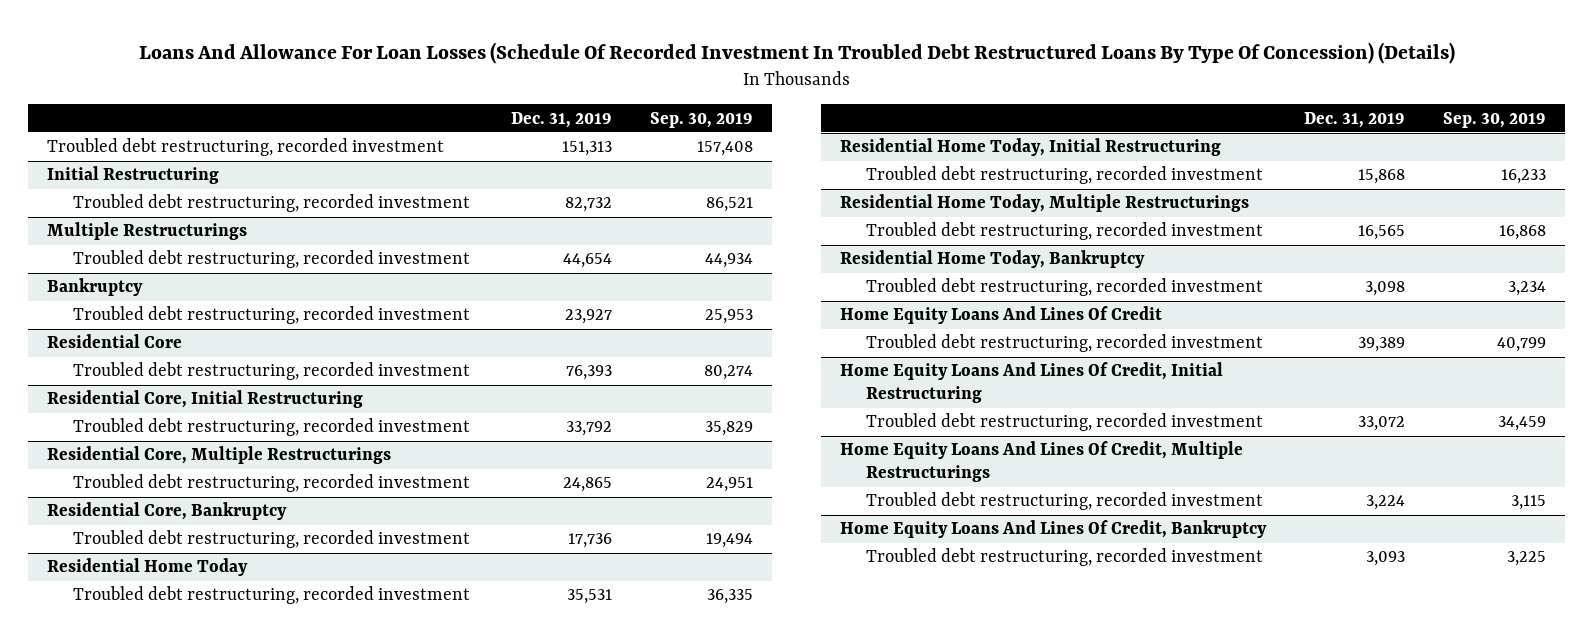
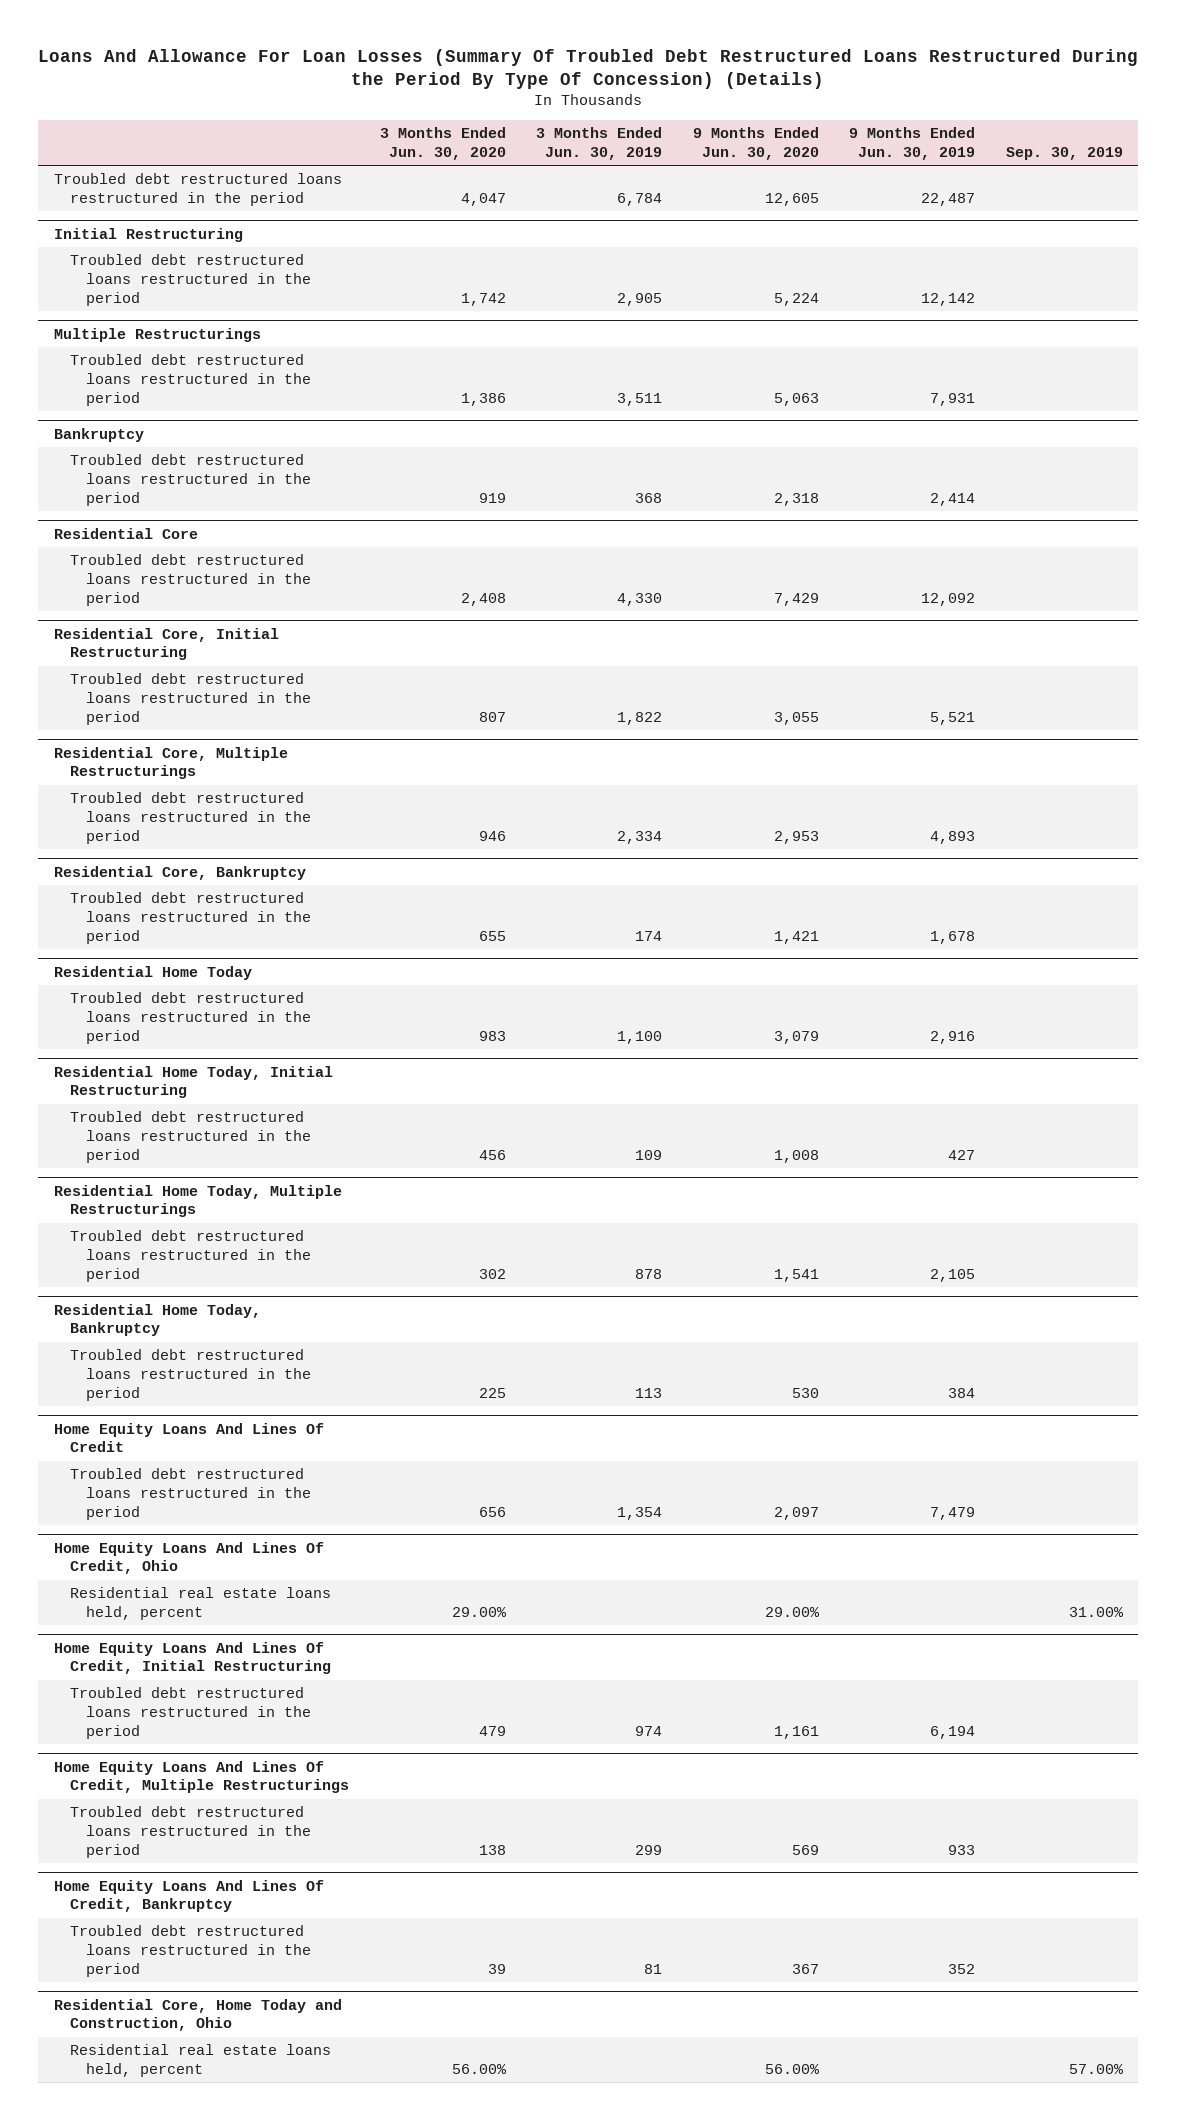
[138,41,1455,64] Loans And Allowance For Loan Losses (Schedule Of Recorded Investment In Troubled Debt Restructured Loans By Type Of Concession) (Details) -> [38,48,1139,89] Loans And Allowance For Loan Losses (Summary Of Troubled Debt Restructured Loans Restructured During the Period By Type Of Concession) (Details)
[511,111,613,128] Dec. 31, 2019 -> none
none -> [379,127,506,161] 3 Months Ended Jun. 30, 2020
none -> [536,127,663,161] 3 Months Ended Jun. 30, 2019
none -> [692,127,819,161] 9 Months Ended Jun. 30, 2020
none -> [849,127,976,161] 9 Months Ended Jun. 30, 2019
[47,138,445,157] Troubled debt restructuring, recorded investment -> none
none -> [53,173,342,206] Troubled debt restructured loans restructured in the period
[73,194,471,213] Troubled debt restructuring, recorded investment -> none
none -> [69,254,312,306] Troubled debt restructured loans restructured in the period
[73,250,471,269] Troubled debt restructuring, recorded investment -> none
none -> [69,354,312,406] Troubled debt restructured loans restructured in the period
[73,306,471,325] Troubled debt restructuring, recorded investment -> none
none -> [69,454,312,506] Troubled debt restructured loans restructured in the period
[73,362,471,381] Troubled debt restructuring, recorded investment -> none
none -> [69,554,312,606] Troubled debt restructured loans restructured in the period
[73,418,471,437] Troubled debt restructuring, recorded investment -> none
none -> [69,673,312,725] Troubled debt restructured loans restructured in the period
[73,474,471,493] Troubled debt restructuring, recorded investment -> none
none -> [69,792,312,844] Troubled debt restructured loans restructured in the period
[73,530,471,549] Troubled debt restructuring, recorded investment -> none
none -> [69,892,312,944] Troubled debt restructured loans restructured in the period
[73,586,471,605] Troubled debt restructuring, recorded investment -> none
none -> [69,992,312,1044] Troubled debt restructured loans restructured in the period
[866,166,1264,185] Troubled debt restructuring, recorded investment -> none
none -> [69,1111,312,1163] Troubled debt restructured loans restructured in the period
[866,222,1264,241] Troubled debt restructuring, recorded investment -> none
none -> [69,1230,312,1282] Troubled debt restructured loans restructured in the period
[866,278,1264,297] Troubled debt restructuring, recorded investment -> none
none -> [69,1349,312,1401] Troubled debt restructured loans restructured in the period
[866,334,1264,353] Troubled debt restructuring, recorded investment -> none
none -> [69,1468,312,1520] Troubled debt restructured loans restructured in the period
none -> [53,1541,324,1575] Home Equity Loans And Lines Of Credit, Ohio
none -> [69,1587,331,1620] Residential real estate loans held, percent
[866,413,1264,432] Troubled debt restructuring, recorded investment -> none
none -> [69,1687,312,1739] Troubled debt restructured loans restructured in the period
[866,492,1264,511] Troubled debt restructuring, recorded investment -> none
none -> [69,1806,312,1858] Troubled debt restructured loans restructured in the period
[866,548,1264,567] Troubled debt restructuring, recorded investment -> none
none -> [69,1925,312,1977] Troubled debt restructured loans restructured in the period
none -> [53,1998,342,2032] Residential Core, Home Today and Construction, Ohio
none -> [69,2044,331,2077] Residential real estate loans held, percent

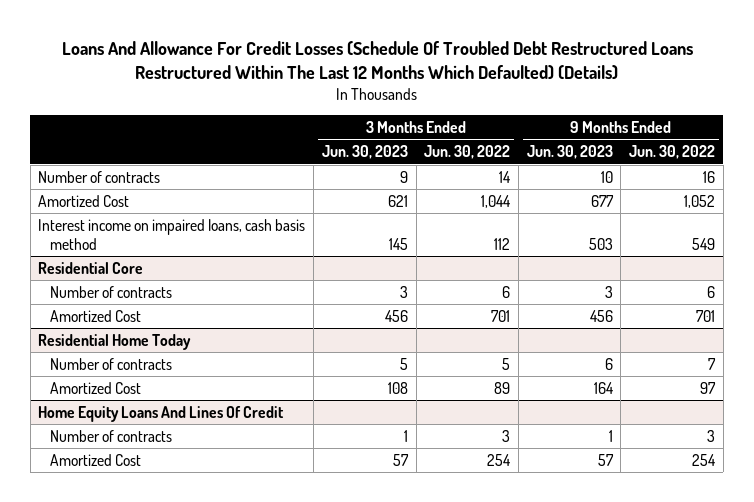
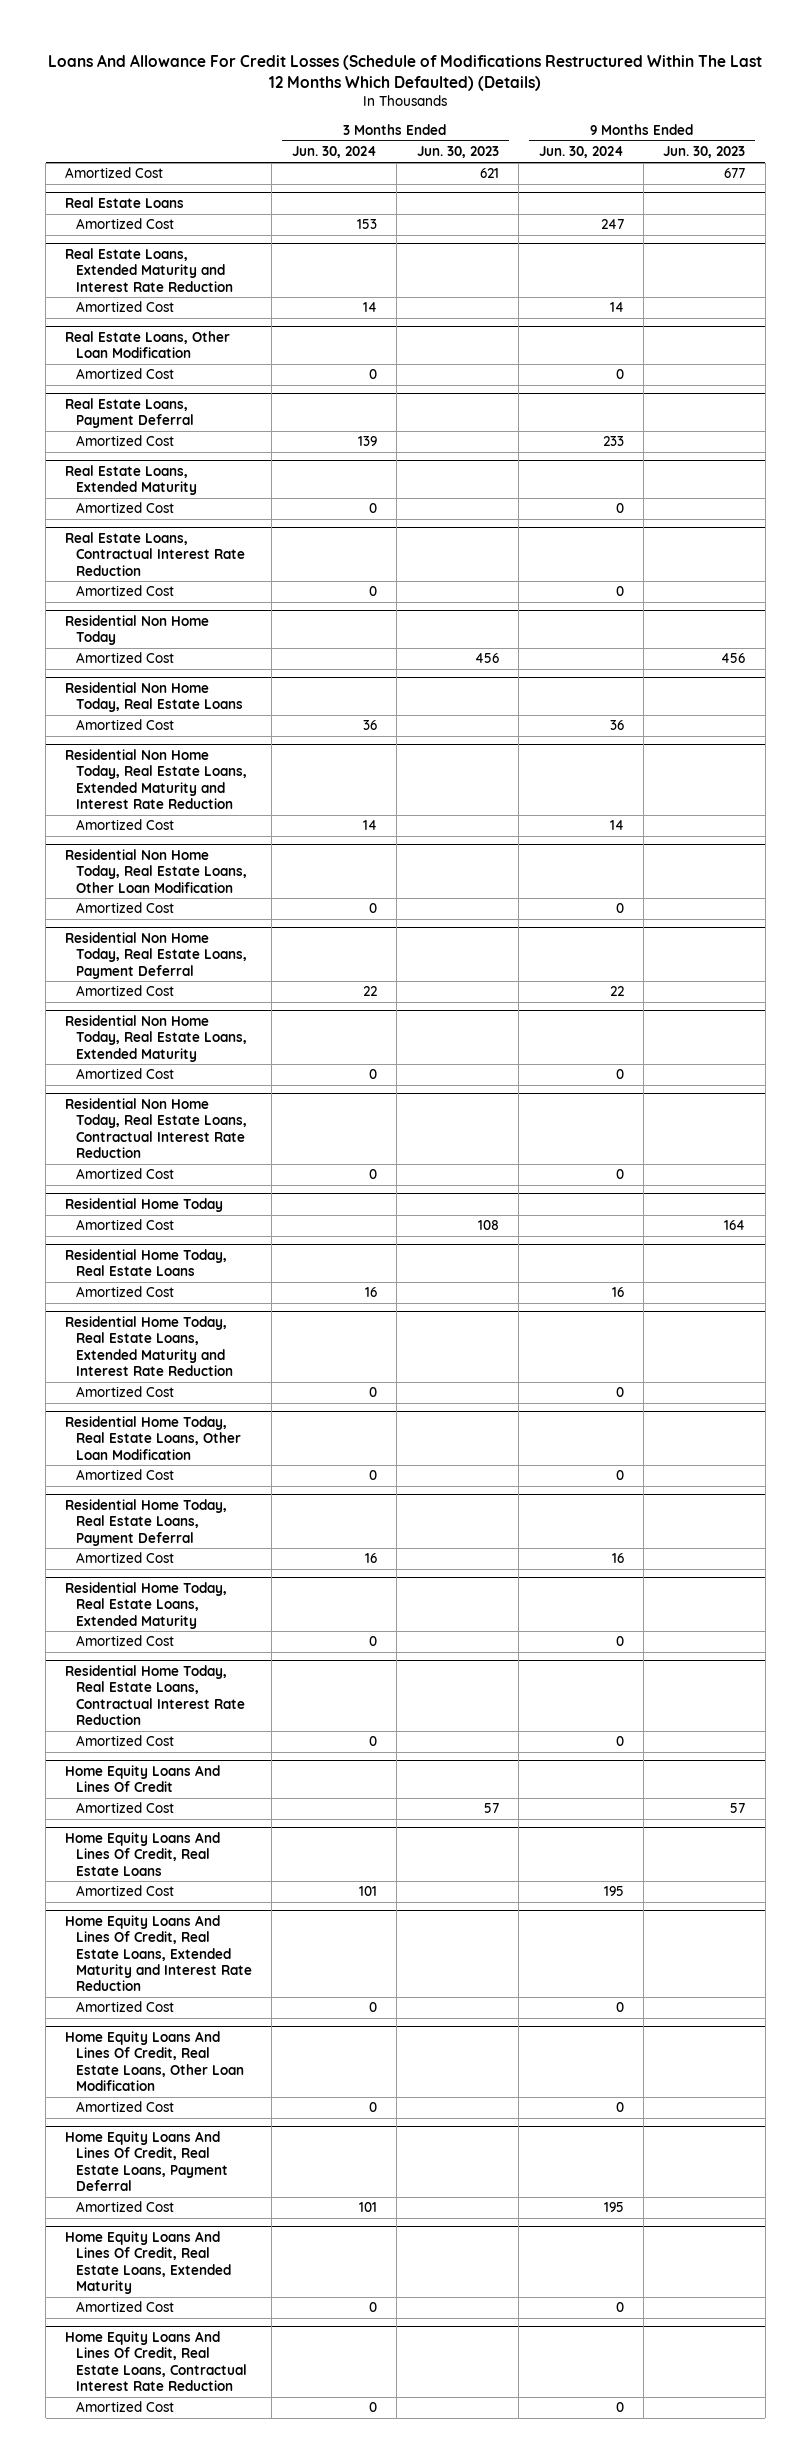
[61,40,693,80] Loans And Allowance For Credit Losses (Schedule Of Troubled Debt Restructured Loans Restructured Within The Last 12 Months Which Defaulted) (Details) -> [48,53,763,91] Loans And Allowance For Credit Losses (Schedule of Modifications Restructured Within The Last 12 Months Which Defaulted) (Details)
[424,145,511,160] Jun. 30, 2022 -> none
[629,145,716,160] Jun. 30, 2022 -> none
none -> [291,146,377,159] Jun. 30, 2024
none -> [538,146,624,159] Jun. 30, 2024
[38,170,161,183] Number of contracts -> none
[38,218,306,251] Interest income on impaired loans, cash basis method -> none
[49,285,172,298] Number of contracts -> none
none -> [65,196,185,208] Real Estate Loans
none -> [75,218,174,230] Amortized Cost
none -> [65,247,233,292] Real Estate Loans, Extended Maturity and Interest Rate Reduction
none -> [75,301,174,313] Amortized Cost
none -> [65,330,231,359] Real Estate Loans, Other Loan Modification
none -> [75,368,174,380] Amortized Cost
none -> [65,397,194,429] Real Estate Loans, Payment Deferral
none -> [75,435,174,447] Amortized Cost
none -> [65,464,197,496] Real Estate Loans, Extended Maturity
none -> [75,502,174,514] Amortized Cost
none -> [65,531,245,576] Real Estate Loans, Contractual Interest Rate Reduction
none -> [75,585,174,597] Amortized Cost
[38,261,144,274] Residential Core -> [65,614,210,646] Residential Non Home Today
none -> [65,681,243,713] Residential Non Home Today, Real Estate Loans
none -> [75,719,174,731] Amortized Cost
none -> [65,748,247,810] Residential Non Home Today, Real Estate Loans, Extended Maturity and Interest Rate Reduction
none -> [75,819,174,831] Amortized Cost
none -> [65,848,247,893] Residential Non Home Today, Real Estate Loans, Other Loan Modification
none -> [75,902,174,914] Amortized Cost
none -> [65,931,247,979] Residential Non Home Today, Real Estate Loans, Payment Deferral
none -> [75,985,174,997] Amortized Cost
none -> [65,1014,247,1062] Residential Non Home Today, Real Estate Loans, Extended Maturity
none -> [75,1068,174,1080] Amortized Cost
none -> [65,1097,247,1159] Residential Non Home Today, Real Estate Loans, Contractual Interest Rate Reduction
none -> [75,1168,174,1180] Amortized Cost
[49,357,172,370] Number of contracts -> none
none -> [65,1248,228,1277] Residential Home Today, Real Estate Loans
none -> [75,1286,174,1298] Amortized Cost
none -> [65,1315,233,1377] Residential Home Today, Real Estate Loans, Extended Maturity and Interest Rate Reduction
none -> [75,1386,174,1398] Amortized Cost
none -> [65,1415,241,1460] Residential Home Today, Real Estate Loans, Other Loan Modification
none -> [75,1469,174,1481] Amortized Cost
none -> [65,1498,228,1546] Residential Home Today, Real Estate Loans, Payment Deferral
none -> [75,1552,174,1564] Amortized Cost
none -> [65,1581,228,1629] Residential Home Today, Real Estate Loans, Extended Maturity
none -> [75,1635,174,1647] Amortized Cost
none -> [65,1664,245,1726] Residential Home Today, Real Estate Loans, Contractual Interest Rate Reduction
none -> [75,1735,174,1747] Amortized Cost
[49,429,172,442] Number of contracts -> none
none -> [65,1831,221,1876] Home Equity Loans And Lines Of Credit, Real Estate Loans
none -> [75,1885,174,1897] Amortized Cost
none -> [65,1914,252,1992] Home Equity Loans And Lines Of Credit, Real Estate Loans, Extended Maturity and Interest Rate Reduction
none -> [75,2001,174,2013] Amortized Cost
none -> [65,2030,244,2092] Home Equity Loans And Lines Of Credit, Real Estate Loans, Other Loan Modification
none -> [75,2101,174,2113] Amortized Cost
none -> [65,2130,228,2192] Home Equity Loans And Lines Of Credit, Real Estate Loans, Payment Deferral
none -> [75,2201,174,2213] Amortized Cost
none -> [65,2230,231,2295] Home Equity Loans And Lines Of Credit, Real Estate Loans, Extended Maturity
none -> [75,2301,174,2313] Amortized Cost
none -> [65,2330,247,2392] Home Equity Loans And Lines Of Credit, Real Estate Loans, Contractual Interest Rate Reduction
none -> [75,2401,174,2413] Amortized Cost

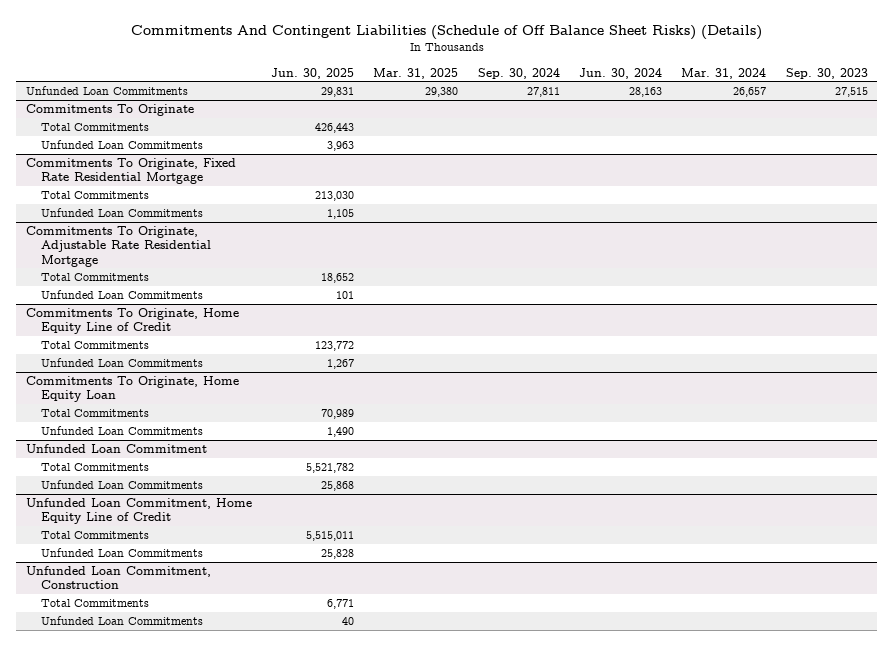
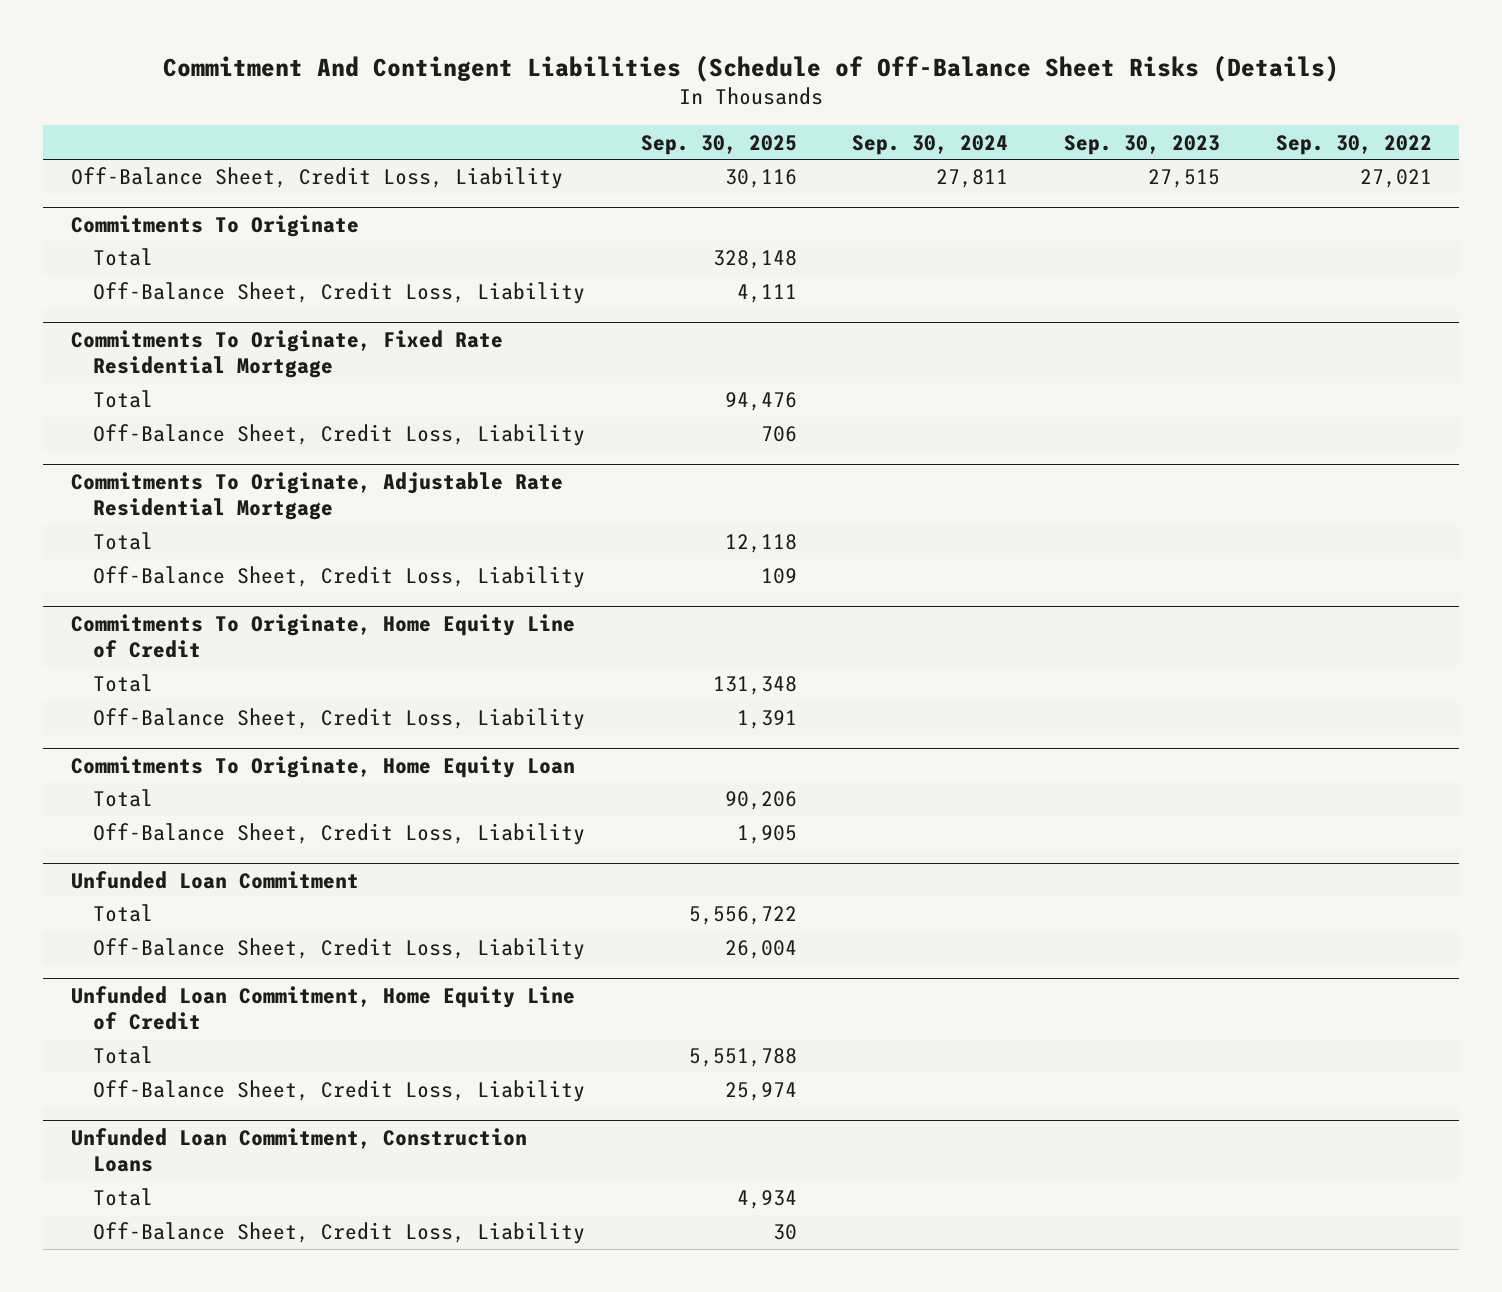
[130,24,762,40] Commitments And Contingent Liabilities (Schedule of Off Balance Sheet Risks) (Details) -> [163,54,1340,82] Commitment And Contingent Liabilities (Schedule of Off-Balance Sheet Risks (Details)
[270,67,354,79] Jun. 30, 2025 -> none
[373,67,459,79] Mar. 31, 2025 -> none
[579,67,663,79] Jun. 30, 2024 -> none
[681,67,767,79] Mar. 31, 2024 -> none
none -> [640,134,797,155] Sep. 30, 2025
none -> [1275,134,1432,155] Sep. 30, 2022
[25,86,188,96] Unfunded Loan Commitments -> [70,167,563,190] Off-Balance Sheet, Credit Loss, Liability
[40,123,149,132] Total Commitments -> [93,248,154,267] Total
[40,140,203,150] Unfunded Loan Commitments -> [93,282,586,305] Off-Balance Sheet, Credit Loss, Liability
[40,191,149,200] Total Commitments -> [93,390,154,409] Total
[40,208,203,218] Unfunded Loan Commitments -> [93,424,586,447] Off-Balance Sheet, Credit Loss, Liability
[40,273,149,282] Total Commitments -> [93,532,154,551] Total
[40,290,203,300] Unfunded Loan Commitments -> [93,566,586,589] Off-Balance Sheet, Credit Loss, Liability
[40,341,149,350] Total Commitments -> [93,674,154,693] Total
[40,358,203,368] Unfunded Loan Commitments -> [93,708,586,731] Off-Balance Sheet, Credit Loss, Liability
[40,409,149,418] Total Commitments -> [93,789,154,808] Total
[40,426,203,436] Unfunded Loan Commitments -> [93,823,586,846] Off-Balance Sheet, Credit Loss, Liability
[40,463,149,472] Total Commitments -> [93,904,154,923] Total
[40,480,203,490] Unfunded Loan Commitments -> [93,938,586,961] Off-Balance Sheet, Credit Loss, Liability
[40,531,149,540] Total Commitments -> [93,1046,154,1065] Total
[40,548,203,558] Unfunded Loan Commitments -> [93,1080,586,1103] Off-Balance Sheet, Credit Loss, Liability
[25,566,211,590] Unfunded Loan Commitment, Construction -> [70,1127,527,1173] Unfunded Loan Commitment, Construction Loans
[40,599,149,608] Total Commitments -> [93,1188,154,1207] Total
[40,616,203,626] Unfunded Loan Commitments -> [93,1222,586,1245] Off-Balance Sheet, Credit Loss, Liability

